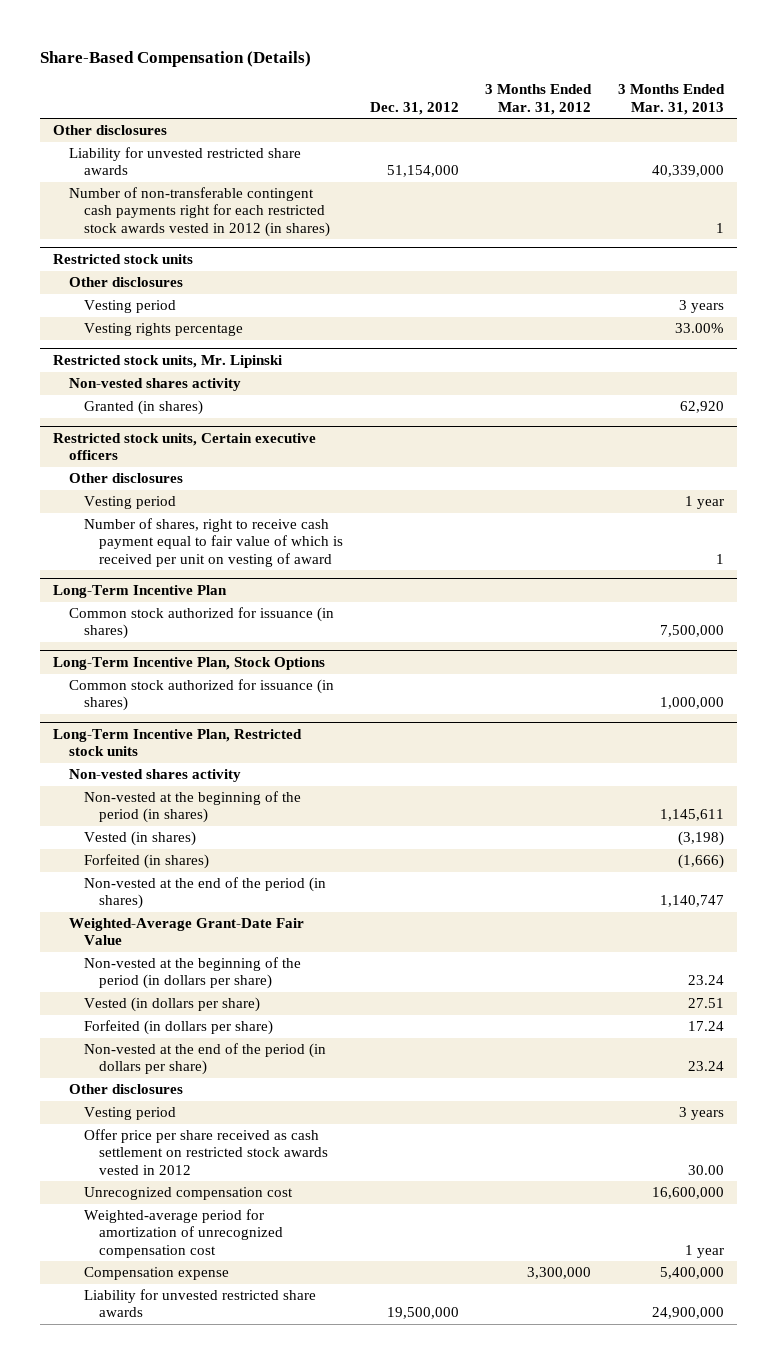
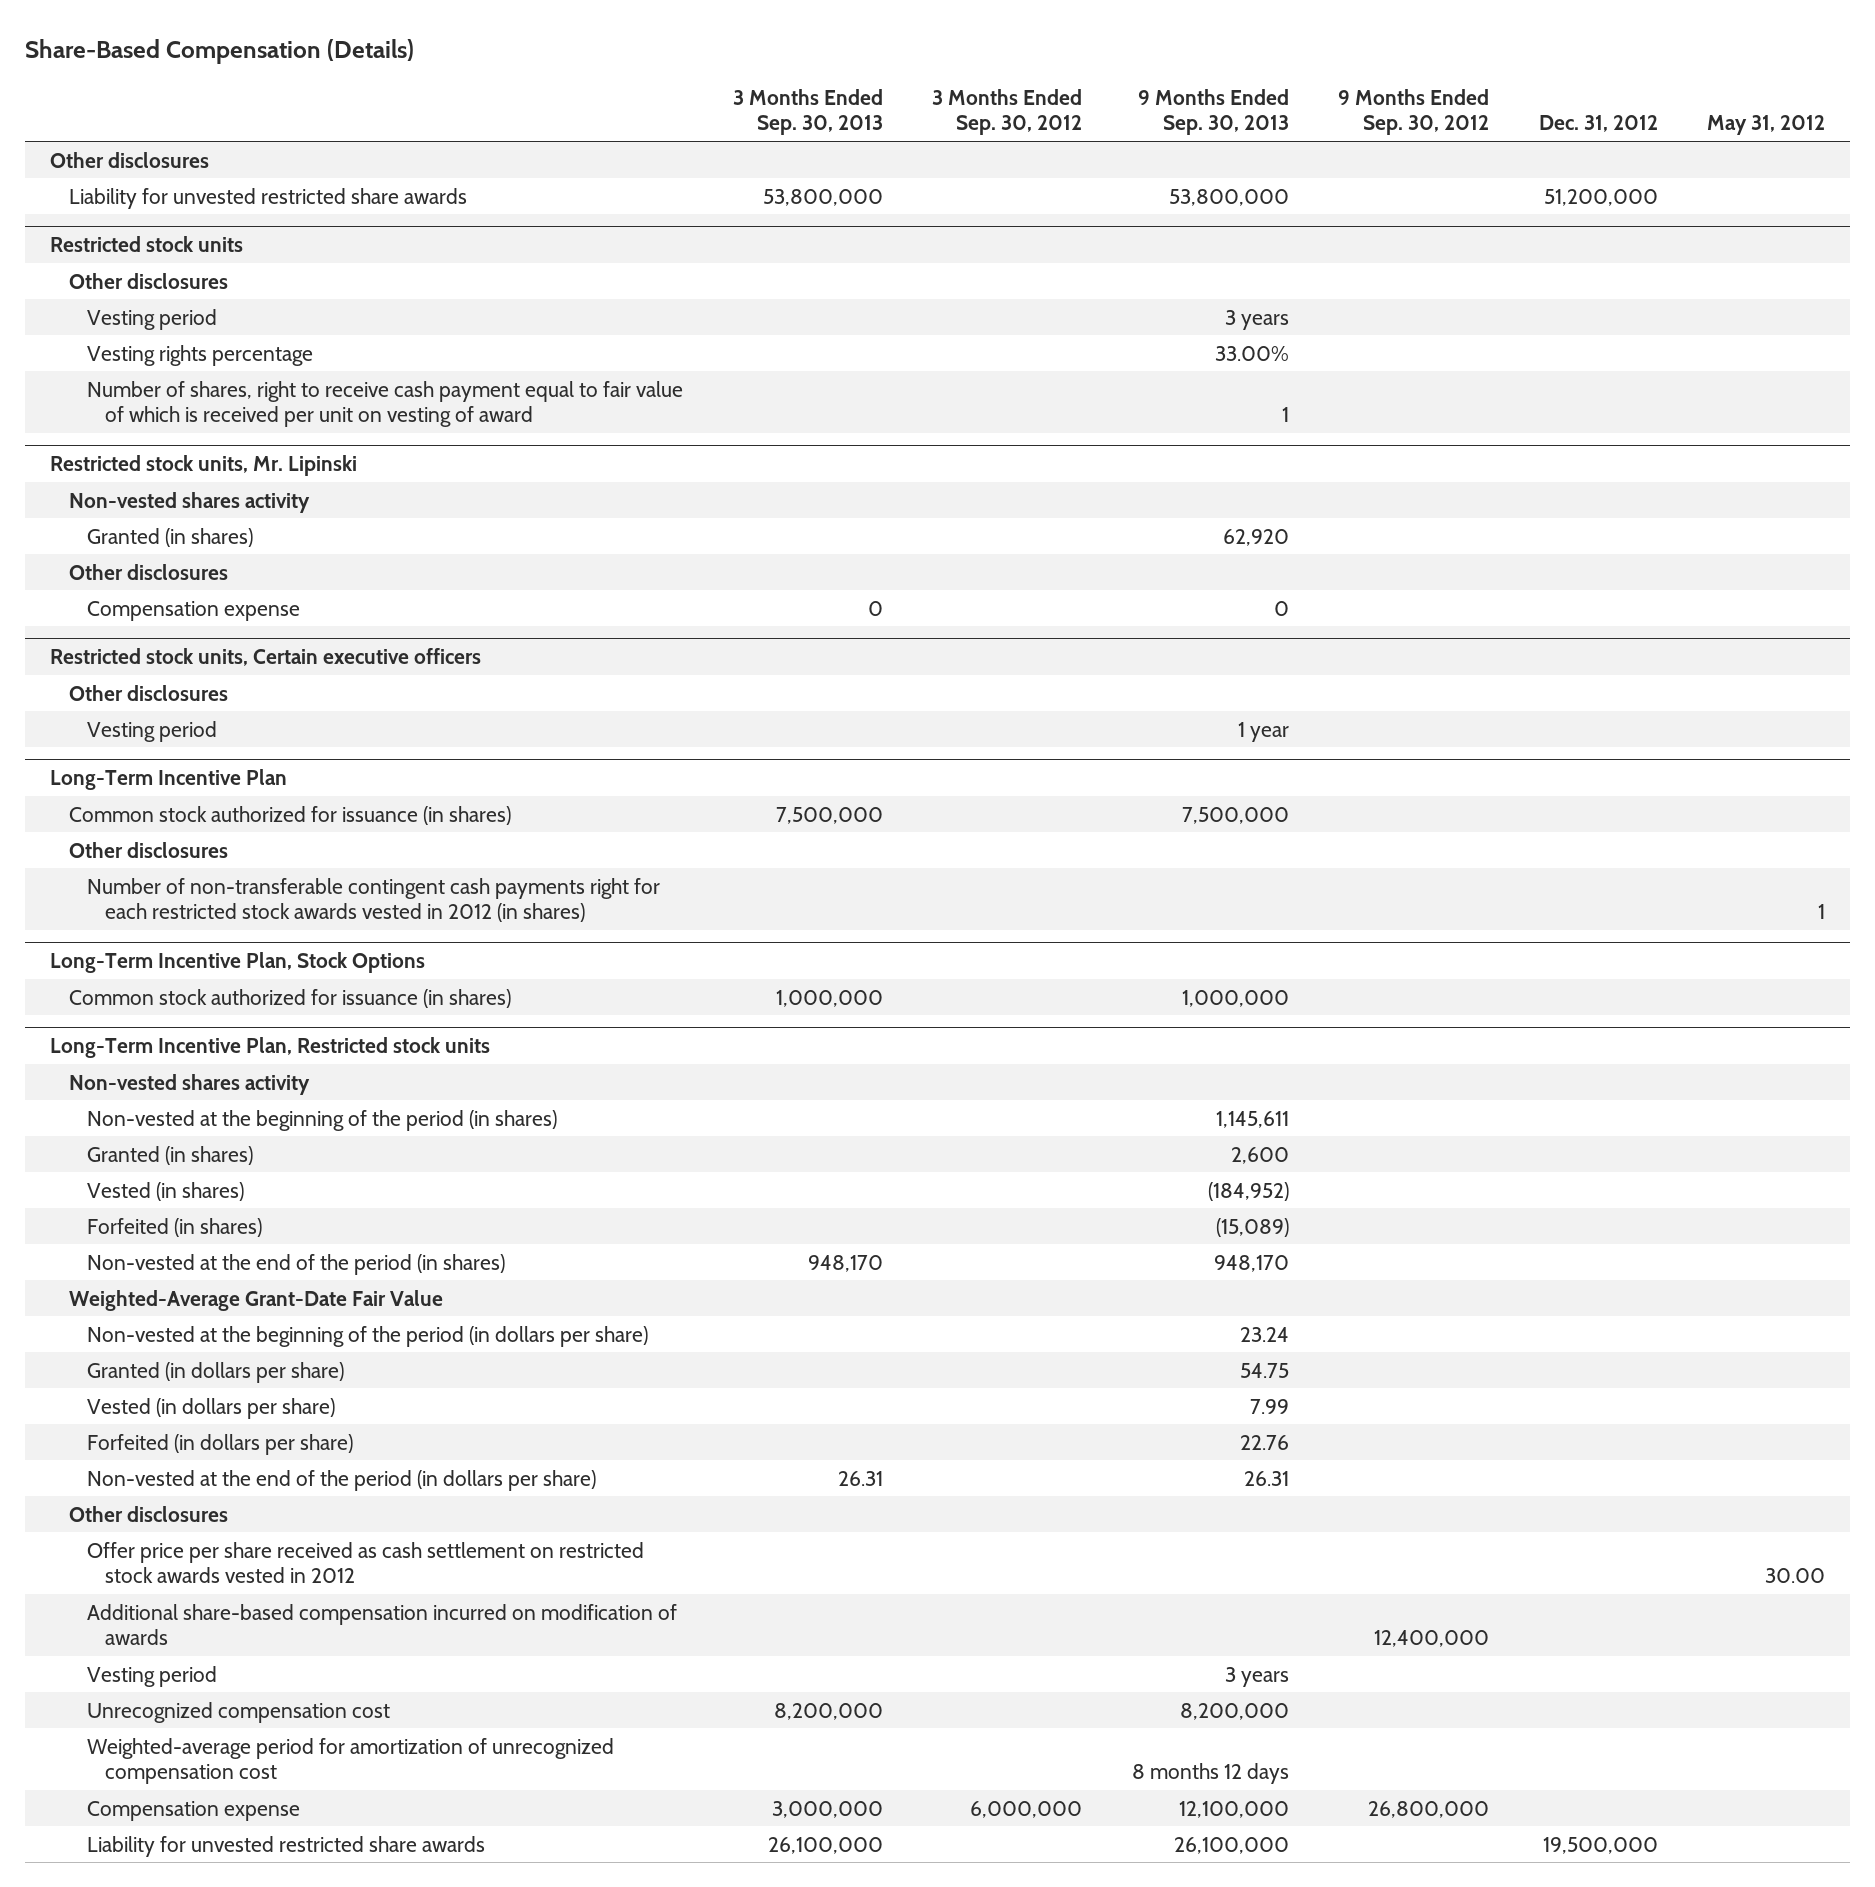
[485,84,593,115] 3 Months Ended Mar. 31, 2012 -> none
[617,84,725,115] 3 Months Ended Mar. 31, 2013 -> none
none -> [732,88,883,136] 3 Months Ended Sep. 30, 2013
none -> [932,88,1083,136] 3 Months Ended Sep. 30, 2012
none -> [1137,88,1289,136] 9 Months Ended Sep. 30, 2013
none -> [1338,88,1490,136] 9 Months Ended Sep. 30, 2012
none -> [1707,115,1826,136] May 31, 2012
[68,187,330,237] Number of non-transferable contingent cash payments right for each restricted stock awards vested in 2012 (in shares) -> none
[386,165,459,178] 51,154,000 -> [1543,188,1658,206] 51,200,000
none -> [86,380,683,427] Number of shares, right to receive cash payment equal to fair value of which is received per unit on vesting of award
none -> [68,563,228,580] Other disclosures
none -> [86,600,300,621] Compensation expense
[83,518,344,567] Number of shares, right to receive cash payment equal to fair value of which is received per unit on vesting of award -> none
none -> [68,841,228,858] Other disclosures
none -> [86,877,660,922] Number of non-transferable contingent cash payments right for each restricted stock awards vested in 2012 (in shares)
none -> [86,1145,253,1165] Granted (in shares)
none -> [86,1361,344,1383] Granted (in dollars per share)
none -> [86,1603,677,1645] Additional share-based compensation incurred on modification of awards
[83,1107,176,1121] Vesting period -> [86,1665,217,1687] Vesting period

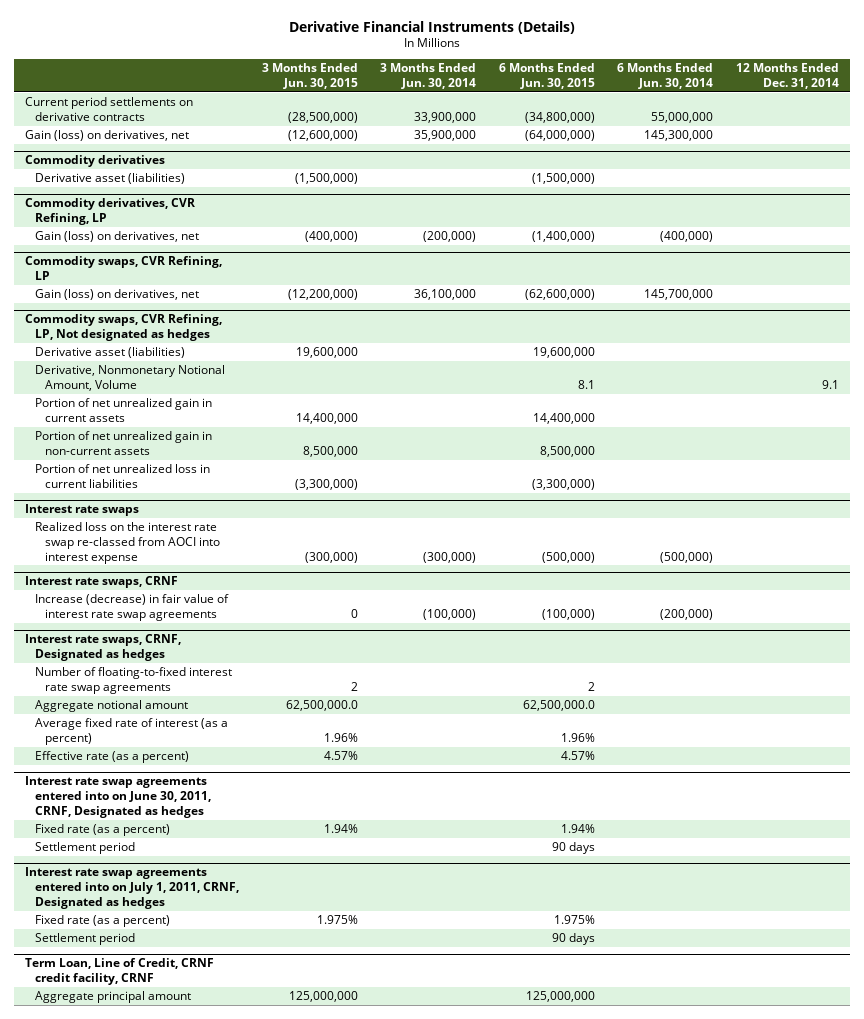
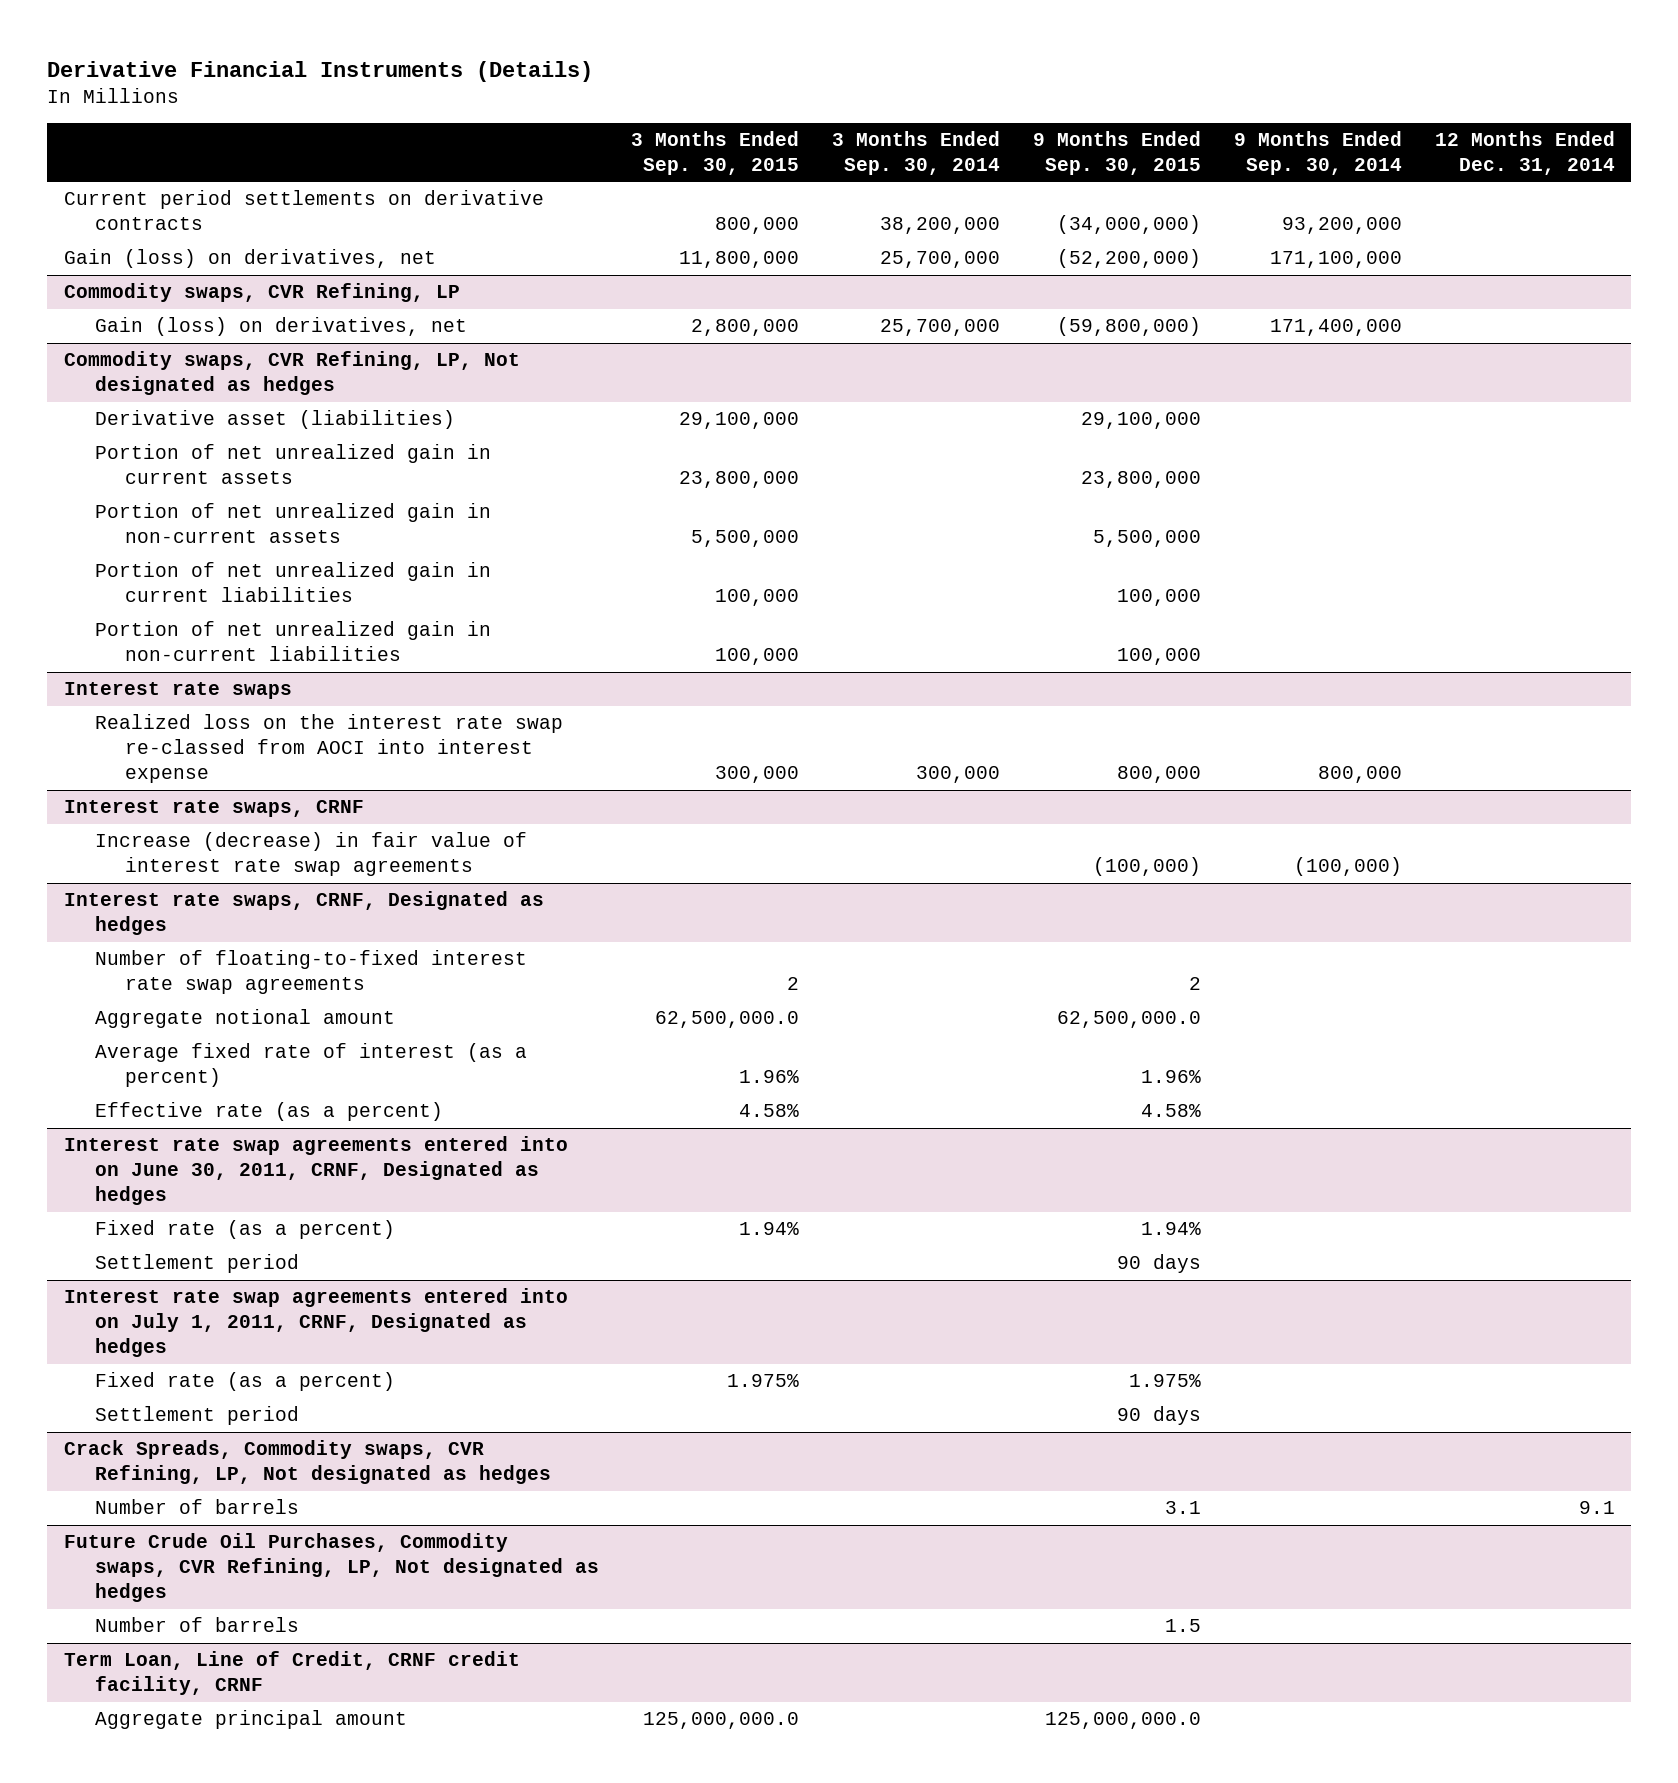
[261,62,358,89] 3 Months Ended Jun. 30, 2015 -> none
[380,62,477,89] 3 Months Ended Jun. 30, 2014 -> none
[498,62,595,89] 6 Months Ended Jun. 30, 2015 -> none
[617,62,714,89] 6 Months Ended Jun. 30, 2014 -> none
none -> [631,130,800,175] 3 Months Ended Sep. 30, 2015
none -> [832,130,1001,175] 3 Months Ended Sep. 30, 2014
none -> [1032,130,1201,175] 9 Months Ended Sep. 30, 2015
none -> [1233,130,1402,175] 9 Months Ended Sep. 30, 2014
[25,155,166,168] Commodity derivatives -> none
[35,173,186,185] Derivative asset (liabilities) -> none
[25,198,196,226] Commodity derivatives, CVR Refining, LP -> none
[35,231,200,243] Gain (loss) on derivatives, net -> none
[35,365,226,391] Derivative, Nonmonetary Notional Amount, Volume -> none
[35,464,211,488] Portion of net unrealized loss in current liabilities -> [94,562,491,603] Portion of net unrealized gain in current liabilities
none -> [94,621,491,662] Portion of net unrealized gain in non-current liabilities
none -> [63,1440,551,1485] Crack Spreads, Commodity swaps, CVR Refining, LP, Not designated as hedges
none -> [94,1499,299,1515] Number of barrels
none -> [63,1533,599,1603] Future Crude Oil Purchases, Commodity swaps, CVR Refining, LP, Not designated as hedges
none -> [94,1617,299,1633] Number of barrels

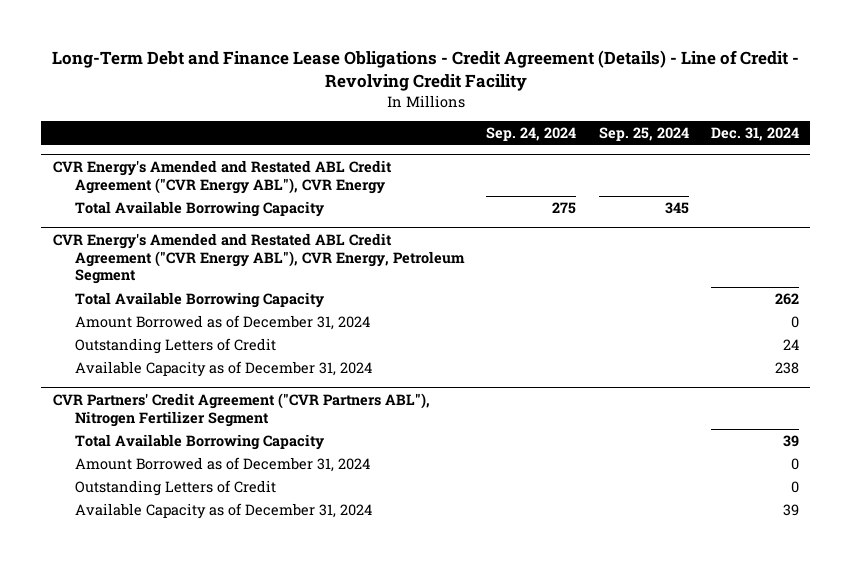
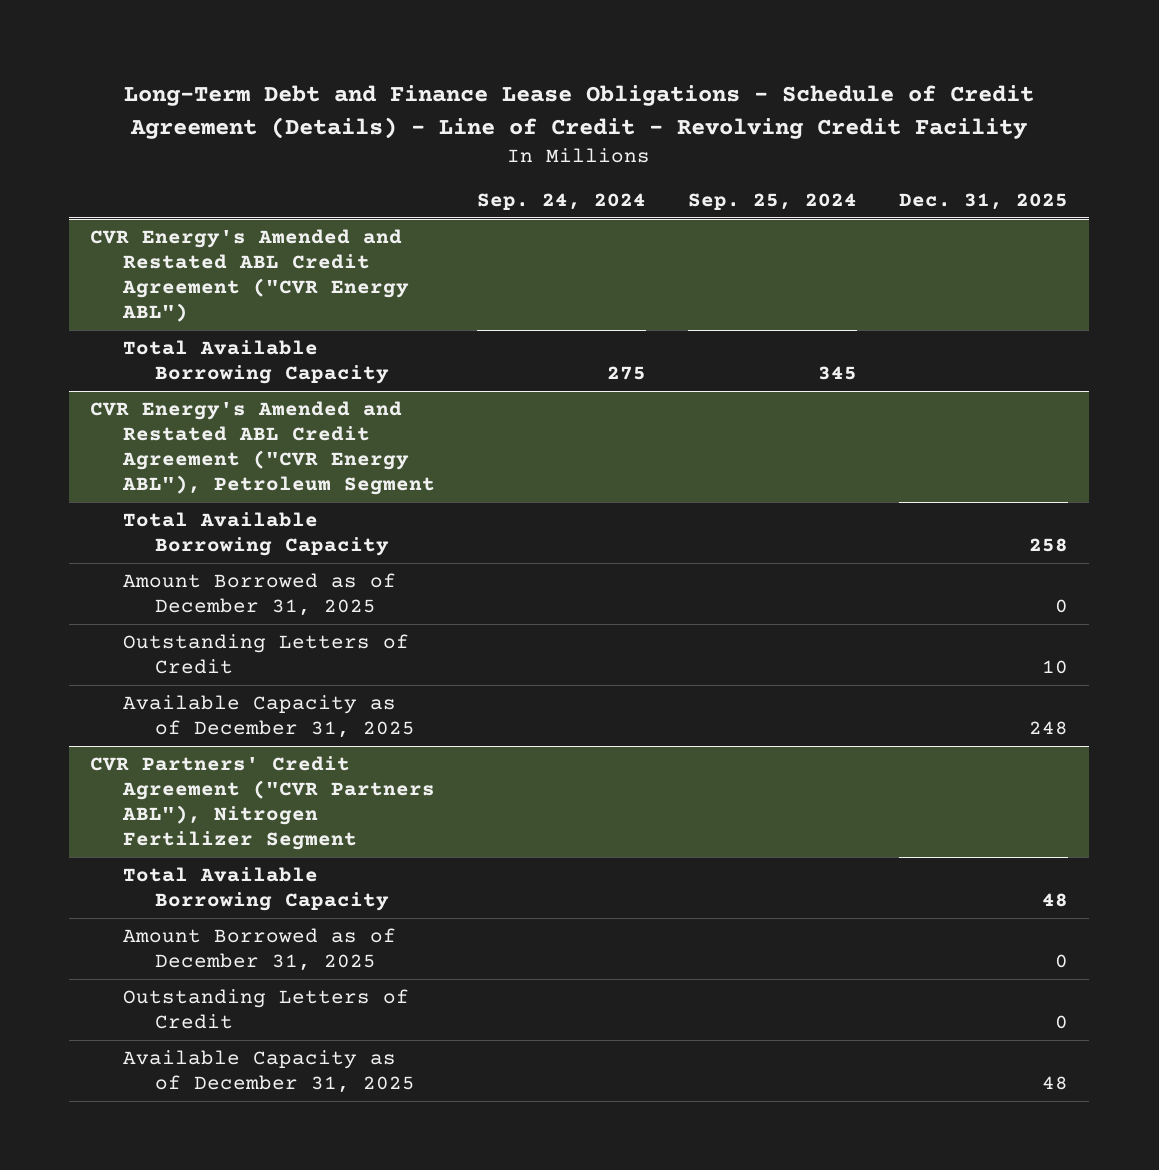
[51,50,799,91] Long-Term Debt and Finance Lease Obligations - Credit Agreement (Details) - Line of Credit - Revolving Credit Facility -> [124,85,1035,139] Long-Term Debt and Finance Lease Obligations - Schedule of Credit Agreement (Details) - Line of Credit - Revolving Credit Facility
[711,127,800,142] Dec. 31, 2024 -> none
none -> [899,193,1069,211] Dec. 31, 2025
[52,159,392,194] CVR Energy's Amended and Restated ABL Credit Agreement ("CVR Energy ABL"), CVR Energy -> [90,228,409,323] CVR Energy's Amended and Restated ABL Credit Agreement ("CVR Energy ABL")
[52,232,465,285] CVR Energy's Amended and Restated ABL Credit Agreement ("CVR Energy ABL"), CVR Energy, Petroleum Segment -> [90,400,435,496] CVR Energy's Amended and Restated ABL Credit Agreement ("CVR Energy ABL"), Petroleum Segment
[74,314,370,330] Amount Borrowed as of December 31, 2024 -> [122,572,396,616] Amount Borrowed as of December 31, 2025
[74,360,372,377] Available Capacity as of December 31, 2024 -> [122,694,416,738] Available Capacity as of December 31, 2025
[74,456,370,472] Amount Borrowed as of December 31, 2024 -> [122,927,396,971] Amount Borrowed as of December 31, 2025
[74,502,372,519] Available Capacity as of December 31, 2024 -> [122,1049,416,1093] Available Capacity as of December 31, 2025

